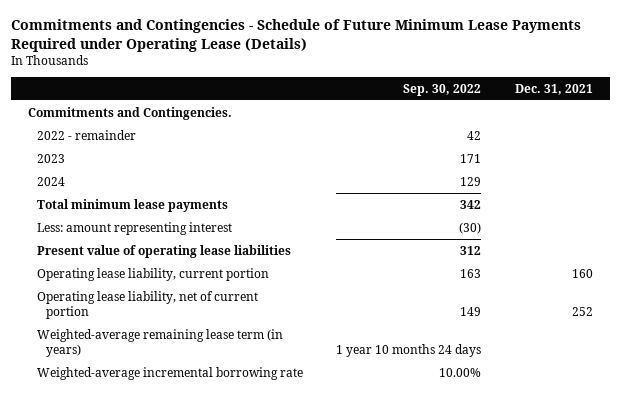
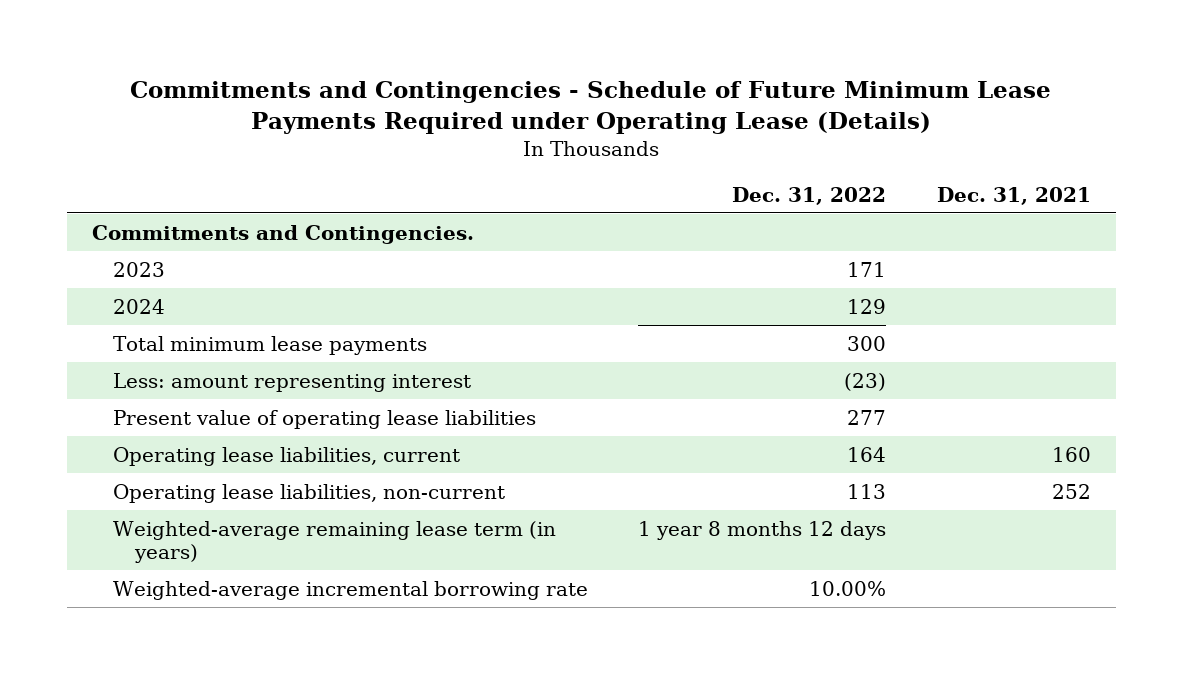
[403,84,482,97] Sep. 30, 2022 -> none
none -> [732,186,887,205] Dec. 31, 2022
[36,129,136,140] 2022 - remainder -> none
[36,267,269,281] Operating lease liability, current portion -> [113,446,461,466] Operating lease liabilities, current
[36,290,258,319] Operating lease liability, net of current portion -> [113,483,506,503] Operating lease liabilities, non-current

